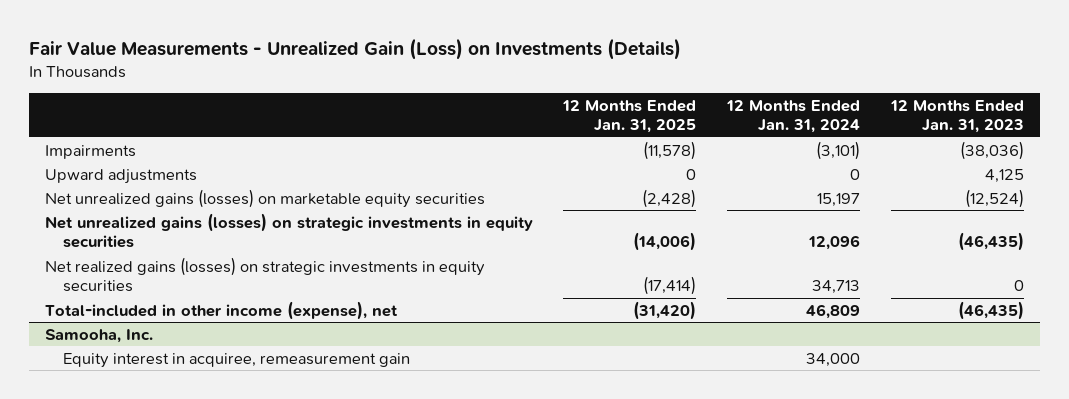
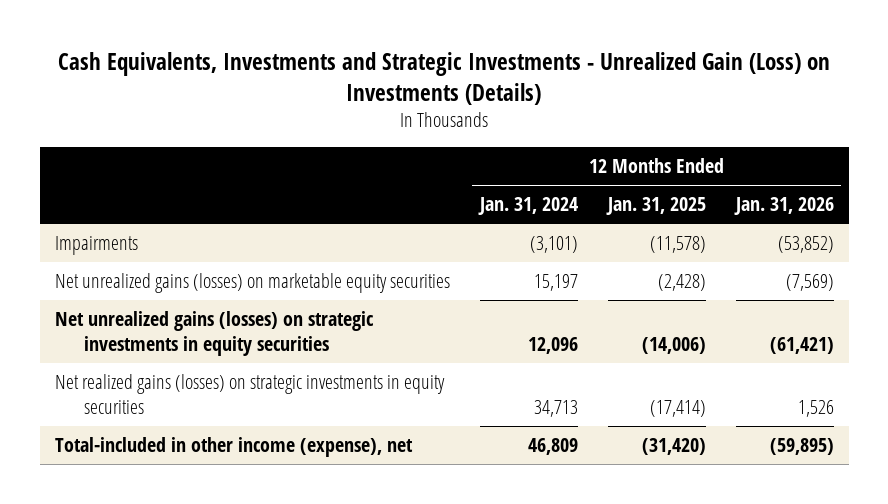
[29,37,682,60] Fair Value Measurements - Unrealized Gain (Loss) on Investments (Details) -> [58,52,831,105] Cash Equivalents, Investments and Strategic Investments - Unrealized Gain (Loss) on Investments (Details)
[890,99,1025,134] 12 Months Ended Jan. 31, 2023 -> none
none -> [733,197,834,216] Jan. 31, 2026
[44,168,197,184] Upward adjustments -> none
[44,328,153,343] Samooha, Inc. -> none
[63,352,411,368] Equity interest in acquiree, remeasurement gain -> none

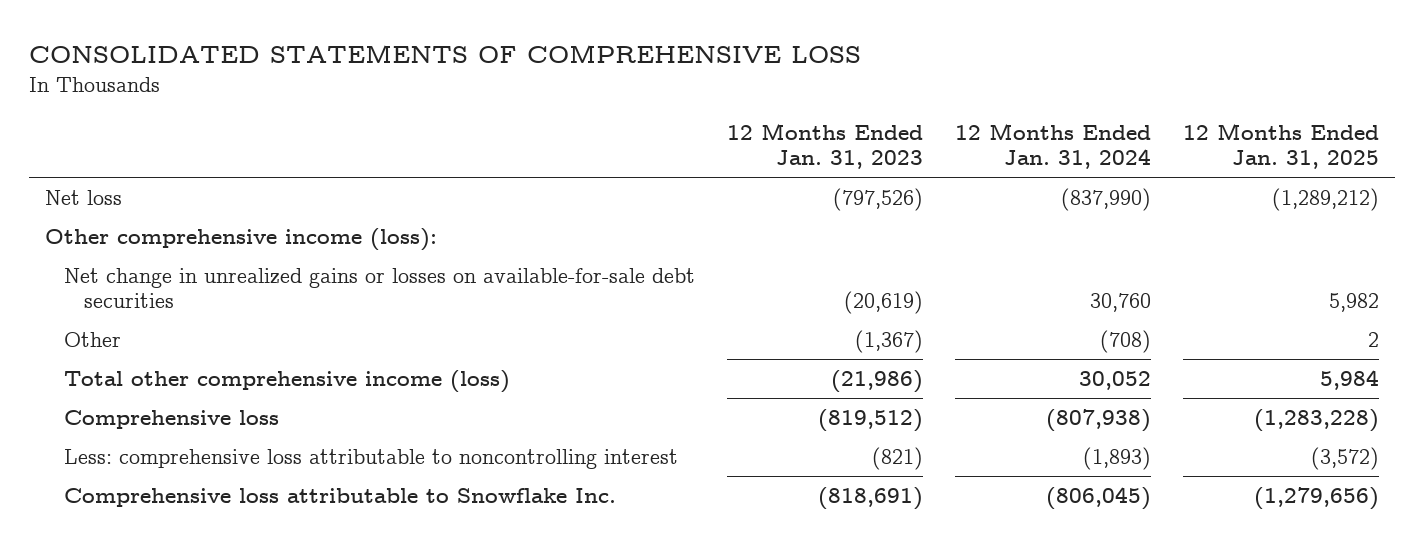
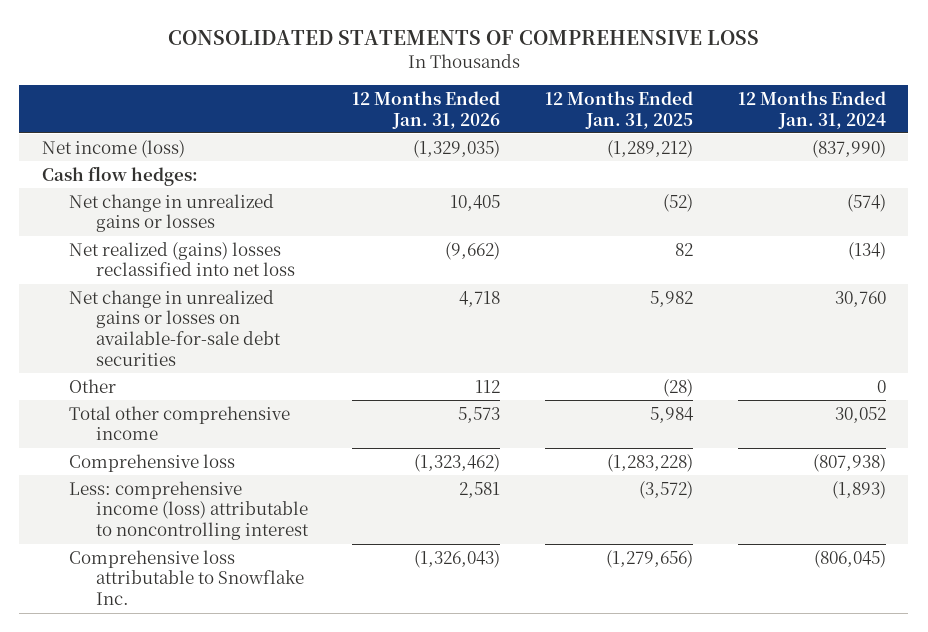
[727,123,924,170] 12 Months Ended Jan. 31, 2023 -> none
none -> [352,90,501,129] 12 Months Ended Jan. 31, 2026
[44,227,437,251] Other comprehensive income (loss): -> none
[44,189,122,205] Net loss -> [41,139,185,158] Net income (loss)
none -> [41,165,198,186] Cash flow hedges:
none -> [68,193,274,233] Net change in unrealized gains or losses
none -> [68,241,295,277] Net realized (gains) losses reclassified into net loss
[1100,329,1152,353] (708) -> [876,379,886,393] 0
[1368,331,1380,347] 2 -> [663,378,694,397] (28)
[64,369,511,393] Total other comprehensive income (loss) -> [68,405,290,441] Total other comprehensive income
[64,448,679,469] Less: comprehensive loss attributable to noncontrolling interest -> [68,480,309,541] Less: comprehensive income (loss) attributable to noncontrolling interest

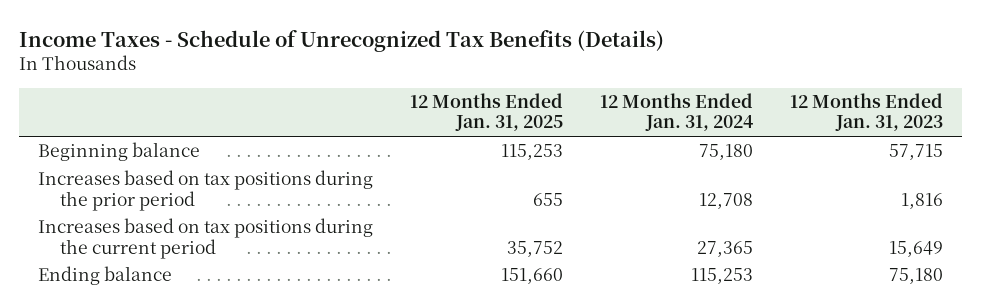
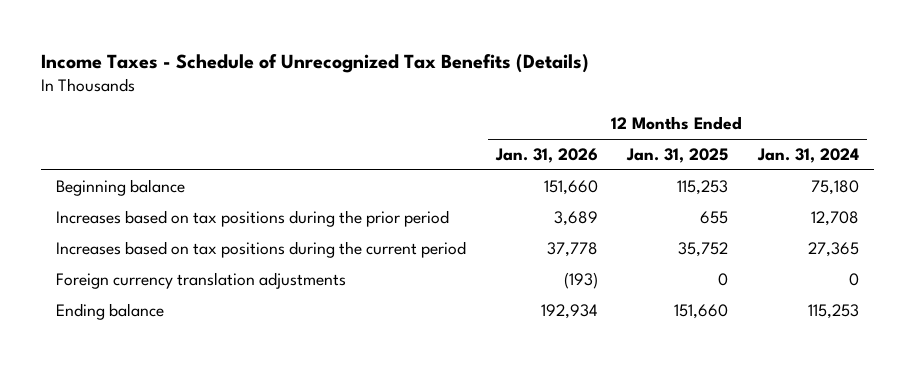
[790,93,944,132] 12 Months Ended Jan. 31, 2023 -> none
none -> [494,148,598,164] Jan. 31, 2026
none -> [55,272,346,290] Foreign currency translation adjustments

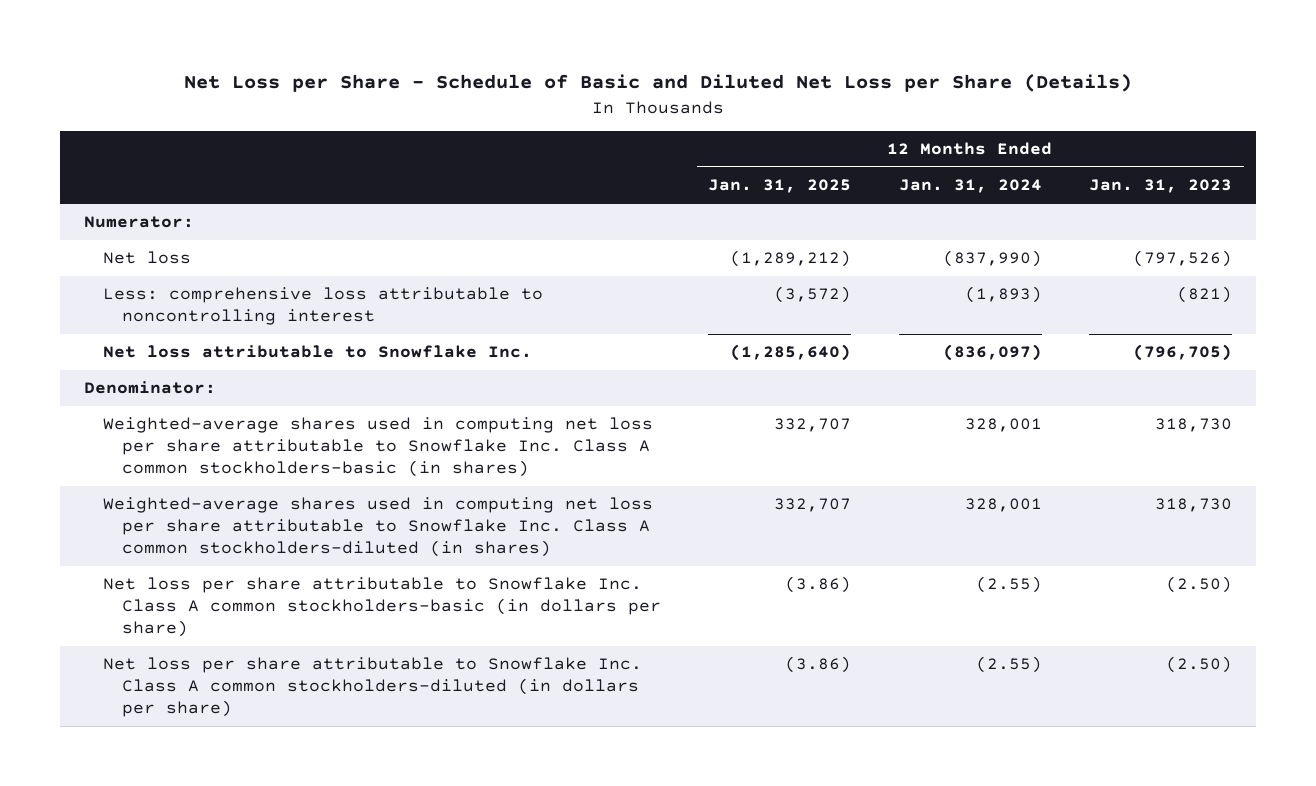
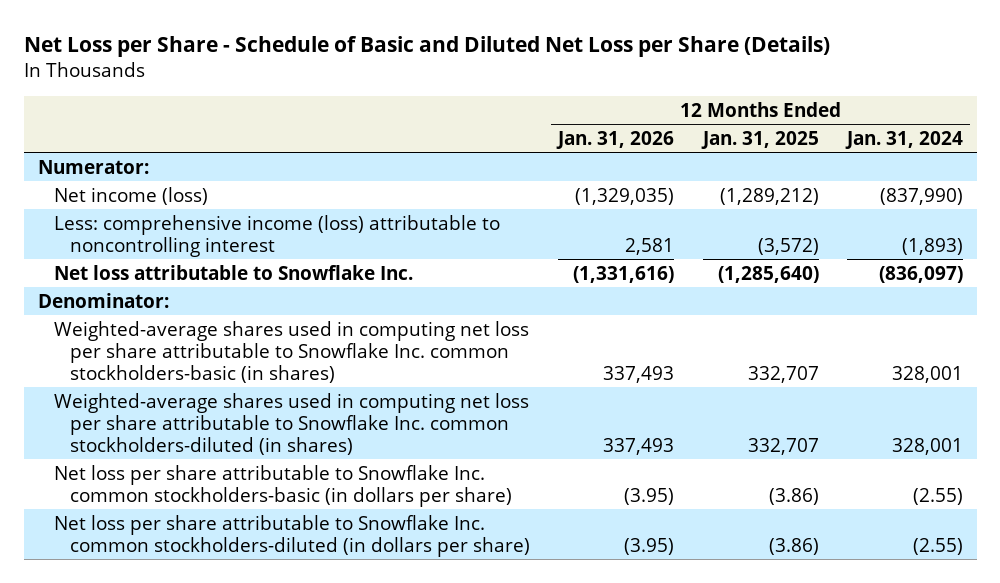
[1089,179,1233,194] Jan. 31, 2023 -> none
none -> [556,130,675,149] Jan. 31, 2026
[103,251,192,265] Net loss -> [54,186,209,205] Net income (loss)
[103,287,544,326] Less: comprehensive loss attributable to noncontrolling interest -> [54,214,501,257] Less: comprehensive income (loss) attributable to noncontrolling interest
[103,417,654,478] Weighted-average shares used in computing net loss per share attributable to Snowflake Inc. Class A common stockholders-basic (in shares) -> [54,320,530,383] Weighted-average shares used in computing net loss per share attributable to Snowflake Inc. common stockholders-basic (in shares)
[103,497,654,558] Weighted-average shares used in computing net loss per share attributable to Snowflake Inc. Class A common stockholders-diluted (in shares) -> [54,392,530,455] Weighted-average shares used in computing net loss per share attributable to Snowflake Inc. common stockholders-diluted (in shares)
[103,577,662,638] Net loss per share attributable to Snowflake Inc. Class A common stockholders-basic (in dollars per share) -> [54,464,513,507] Net loss per share attributable to Snowflake Inc. common stockholders-basic (in dollars per share)
[103,657,643,718] Net loss per share attributable to Snowflake Inc. Class A common stockholders-diluted (in dollars per share) -> [54,514,531,557] Net loss per share attributable to Snowflake Inc. common stockholders-diluted (in dollars per share)

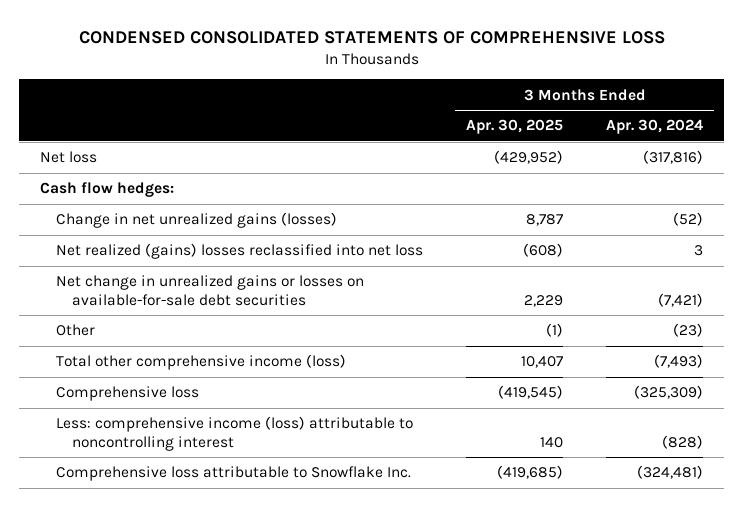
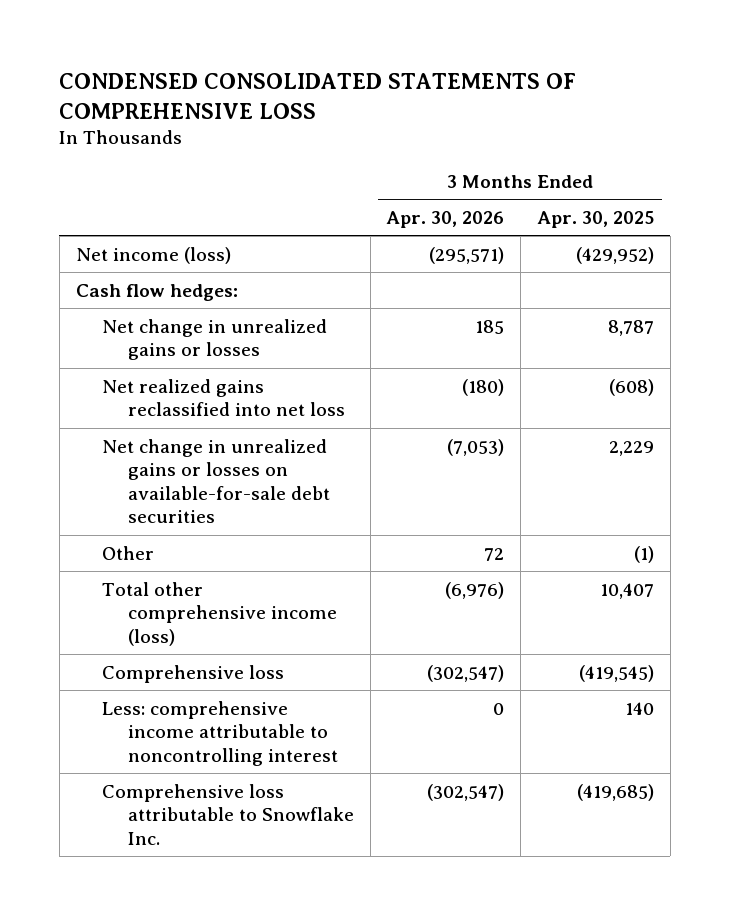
[605,119,703,135] Apr. 30, 2024 -> none
none -> [386,211,505,229] Apr. 30, 2026
[40,151,98,164] Net loss -> [75,246,231,264] Net income (loss)
[56,212,338,229] Change in net unrealized gains (losses) -> [101,318,327,361] Net change in unrealized gains or losses
[56,243,424,260] Net realized (gains) losses reclassified into net loss -> [101,378,345,417] Net realized gains reclassified into net loss
[56,416,414,451] Less: comprehensive income (loss) attributable to noncontrolling interest -> [101,700,338,766] Less: comprehensive income attributable to noncontrolling interest

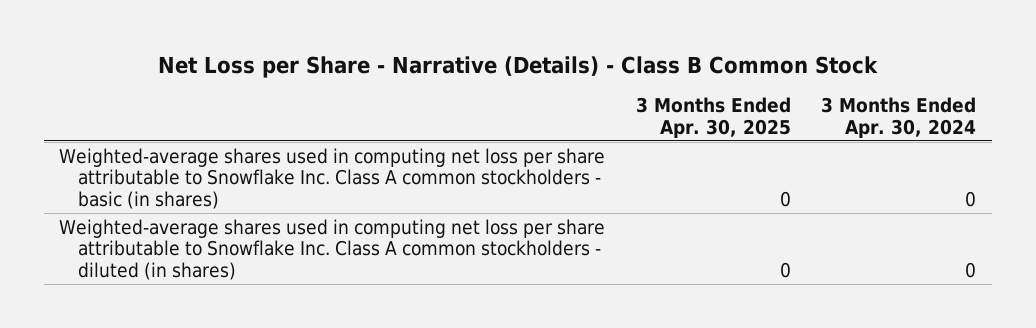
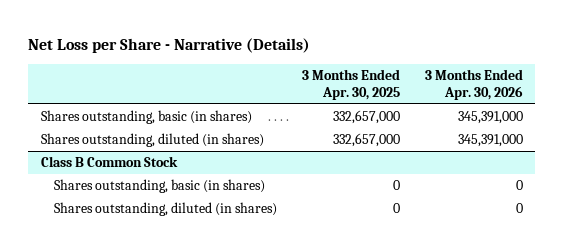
[157,55,878,78] Net Loss per Share - Narrative (Details) - Class B Common Stock -> [27,37,310,53] Net Loss per Share - Narrative (Details)
[821,97,977,138] 3 Months Ended Apr. 30, 2024 -> none
none -> [424,68,523,101] 3 Months Ended Apr. 30, 2026
[59,147,606,210] Weighted-average shares used in computing net loss per share attributable to Snowflake Inc. Class A common stockholders - basic (in shares) -> none
[59,218,606,281] Weighted-average shares used in computing net loss per share attributable to Snowflake Inc. Class A common stockholders - diluted (in shares) -> none
none -> [40,110,252,125] Shares outstanding, basic (in shares)
none -> [40,133,264,148] Shares outstanding, diluted (in shares)
none -> [40,156,178,168] Class B Common Stock
none -> [53,179,265,194] Shares outstanding, basic (in shares)
none -> [53,202,277,217] Shares outstanding, diluted (in shares)

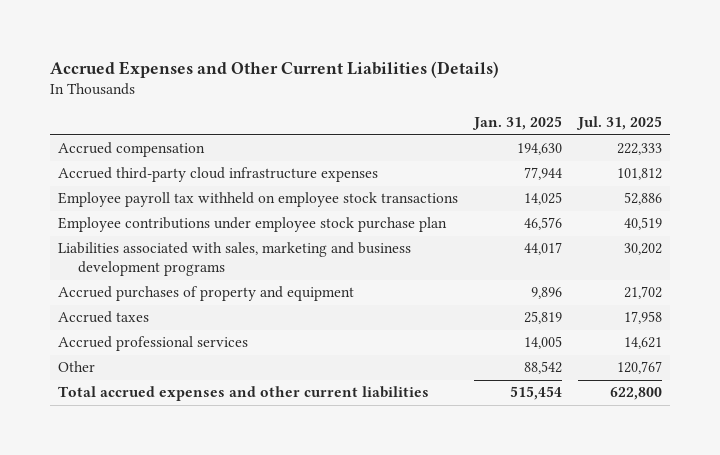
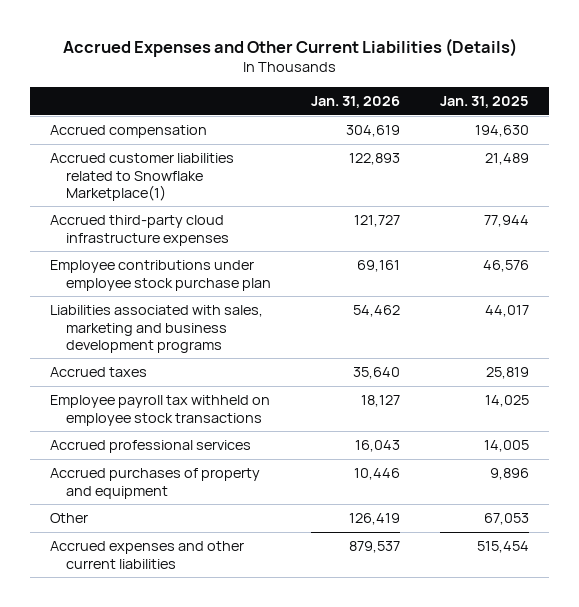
[576,116,663,131] Jul. 31, 2025 -> none
none -> [310,96,400,109] Jan. 31, 2026
none -> [50,153,235,201] Accrued customer liabilities related to Snowflake Marketplace(1)
[57,192,458,208] Employee payroll tax withheld on employee stock transactions -> [50,395,271,426] Employee payroll tax withheld on employee stock transactions
[57,286,354,302] Accrued purchases of property and equipment -> [50,468,261,499] Accrued purchases of property and equipment
[523,361,562,375] 88,542 -> [483,513,529,526] 67,053
[57,386,429,402] Total accrued expenses and other current liabilities -> [50,541,245,569] Accrued expenses and other current liabilities

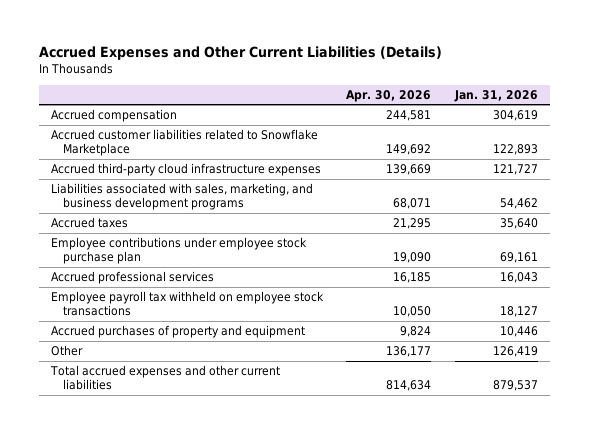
[439,96,529,109] Jan. 31, 2025 -> none
none -> [346,89,432,102] Apr. 30, 2026
[50,153,235,201] Accrued customer liabilities related to Snowflake Marketplace(1) -> [50,129,318,157] Accrued customer liabilities related to Snowflake Marketplace
[50,305,264,353] Liabilities associated with sales, marketing and business development programs -> [50,183,313,211] Liabilities associated with sales, marketing, and business development programs
[50,260,271,291] Employee contributions under employee stock purchase plan -> [50,237,307,265] Employee contributions under employee stock purchase plan
[50,395,271,426] Employee payroll tax withheld on employee stock transactions -> [50,291,324,317] Employee payroll tax withheld on employee stock transactions
[50,541,245,569] Accrued expenses and other current liabilities -> [49,365,280,391] Total accrued expenses and other current liabilities

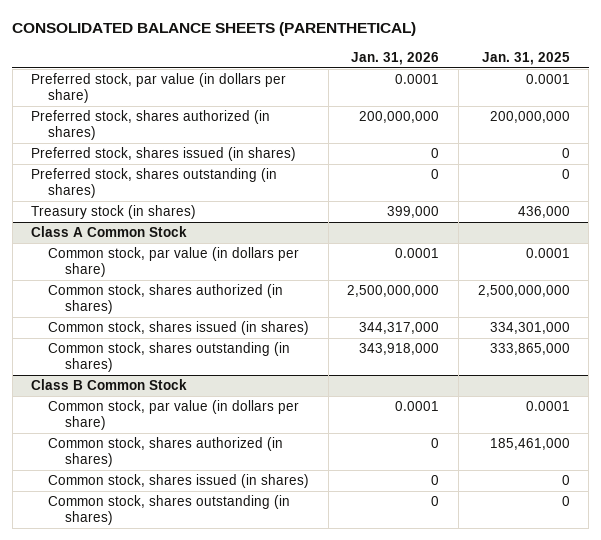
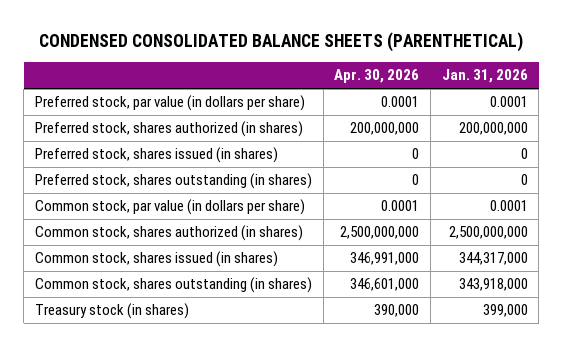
[12,22,417,37] CONSOLIDATED BALANCE SHEETS (PARENTHETICAL) -> [39,32,524,53] CONDENSED CONSOLIDATED BALANCE SHEETS (PARENTHETICAL)
[481,52,570,66] Jan. 31, 2025 -> none
none -> [334,69,420,84] Apr. 30, 2026
[31,226,188,238] Class A Common Stock -> none
[31,379,188,391] Class B Common Stock -> none
[47,400,299,431] Common stock, par value (in dollars per share) -> none
[47,437,283,468] Common stock, shares authorized (in shares) -> none
[47,474,309,489] Common stock, shares issued (in shares) -> none
[47,495,290,526] Common stock, shares outstanding (in shares) -> none
[31,205,197,220] Treasury stock (in shares) -> [34,303,189,320] Treasury stock (in shares)

